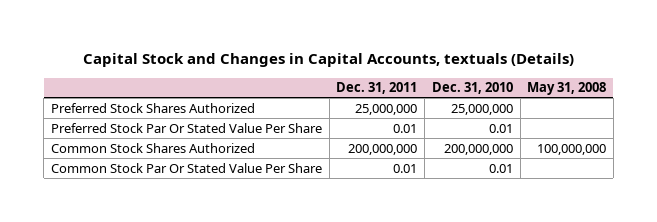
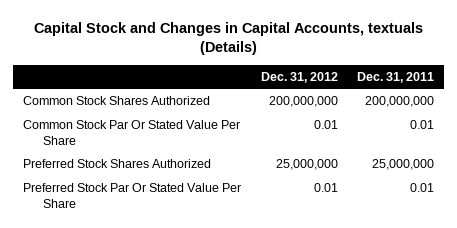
[431,82,513,95] Dec. 31, 2010 -> none
[527,82,607,96] May 31, 2008 -> none
none -> [260,71,338,83] Dec. 31, 2012
[51,102,256,113] Preferred Stock Shares Authorized -> [23,159,212,169] Preferred Stock Shares Authorized
[51,122,323,133] Preferred Stock Par Or Stated Value Per Share -> [23,183,242,208] Preferred Stock Par Or Stated Value Per Share

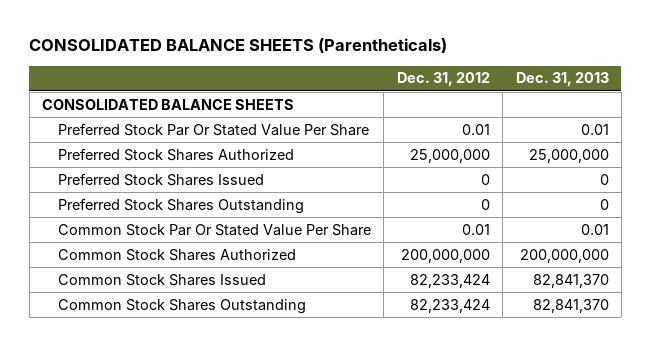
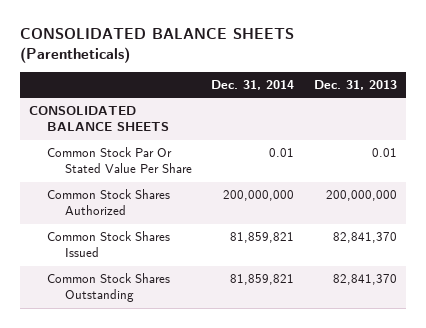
[396,72,490,87] Dec. 31, 2012 -> none
none -> [211,79,295,90] Dec. 31, 2014
[57,122,369,136] Preferred Stock Par Or Stated Value Per Share -> none
[57,147,294,161] Preferred Stock Shares Authorized -> none
[57,172,264,186] Preferred Stock Shares Issued -> none
[57,197,304,214] Preferred Stock Shares Outstanding -> none

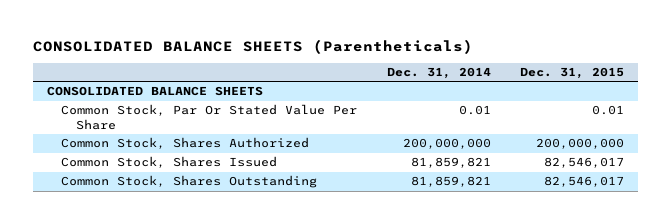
[313,79,397,90] Dec. 31, 2013 -> none
none -> [519,67,624,80] Dec. 31, 2015
[47,147,193,174] Common Stock Par Or Stated Value Per Share -> [61,104,358,131] Common Stock, Par Or Stated Value Per Share
[47,189,171,216] Common Stock Shares Authorized -> [61,137,310,150] Common Stock, Shares Authorized
[47,231,171,258] Common Stock Shares Issued -> [61,156,278,169] Common Stock, Shares Issued
[47,273,171,303] Common Stock Shares Outstanding -> [61,175,318,189] Common Stock, Shares Outstanding

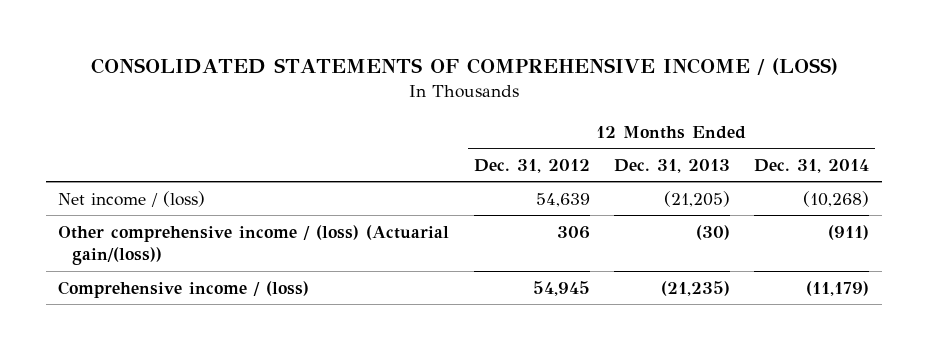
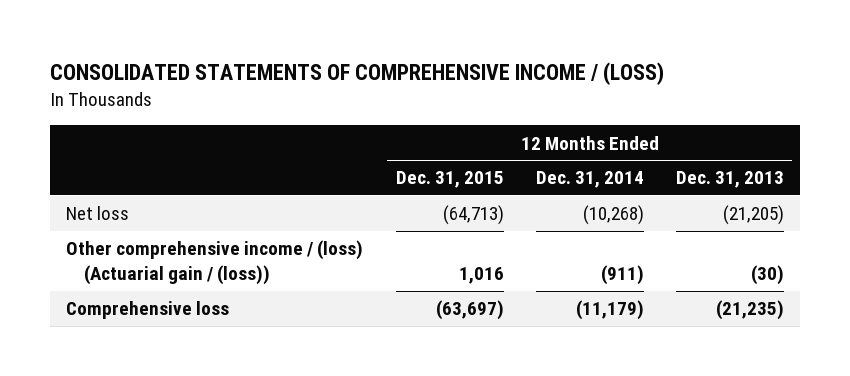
[473,158,590,173] Dec. 31, 2012 -> none
none -> [395,171,504,189] Dec. 31, 2015
[58,190,206,207] Net income / (loss) -> [66,206,130,221] Net loss
[58,224,450,266] Other comprehensive income / (loss) (Actuarial gain/(loss)) -> [66,240,364,286] Other comprehensive income / (loss) (Actuarial gain / (loss))
[58,280,310,298] Comprehensive income / (loss) -> [66,301,230,320] Comprehensive loss

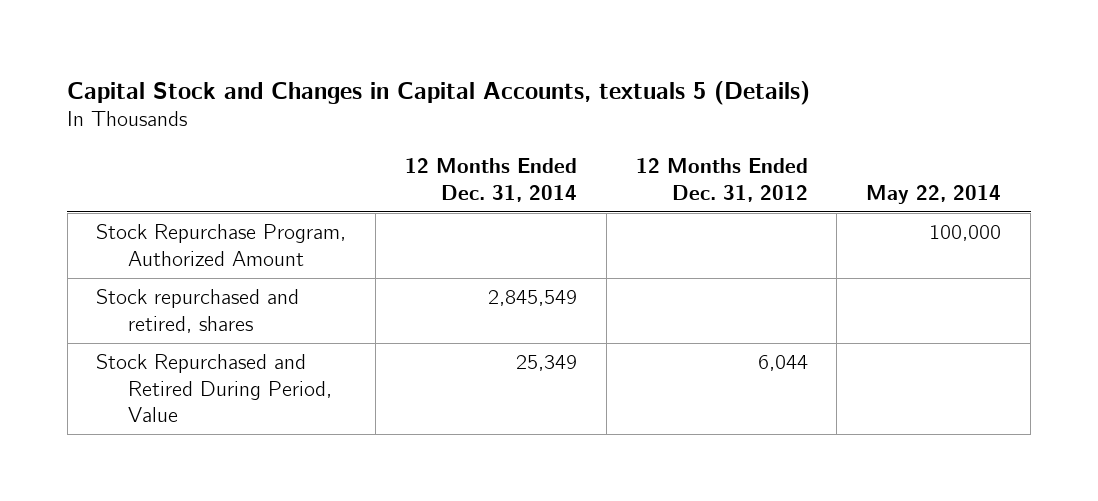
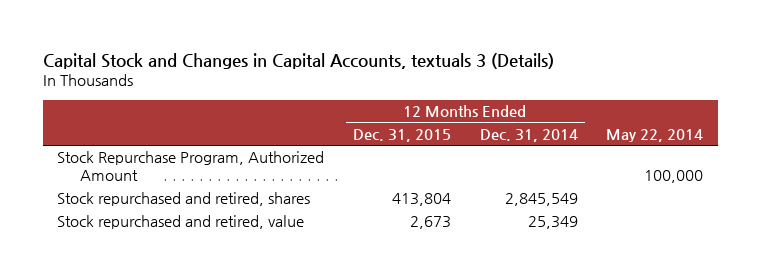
[67,80,811,105] Capital Stock and Changes in Capital Accounts, textuals 5 (Details) -> [42,52,554,69] Capital Stock and Changes in Capital Accounts, textuals 3 (Details)
[635,158,808,202] 12 Months Ended Dec. 31, 2012 -> none
none -> [352,129,451,143] Dec. 31, 2015
[96,354,332,423] Stock Repurchased and Retired During Period, Value -> [57,215,305,230] Stock repurchased and retired, value

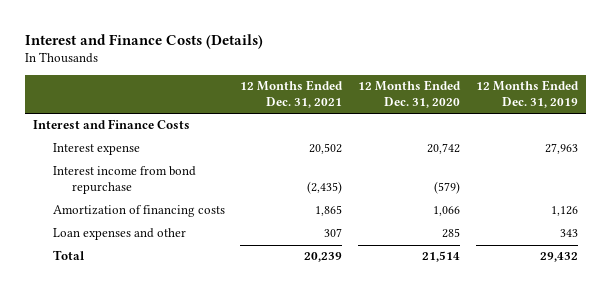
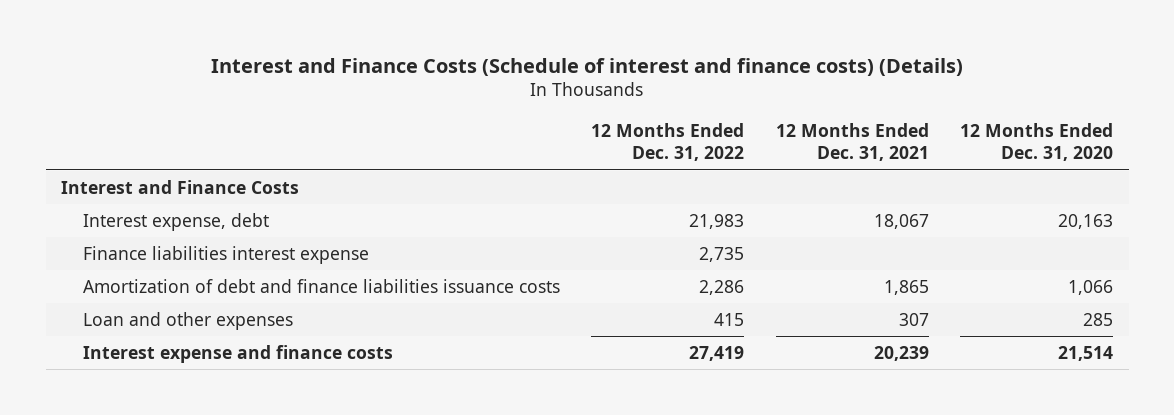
[24,33,263,49] Interest and Finance Costs (Details) -> [211,57,964,76] Interest and Finance Costs (Schedule of interest and finance costs) (Details)
[476,80,580,109] 12 Months Ended Dec. 31, 2019 -> none
none -> [591,122,745,162] 12 Months Ended Dec. 31, 2022
[52,166,196,195] Interest income from bond repurchase -> none
[52,143,140,156] Interest expense -> [83,213,270,232] Interest expense, debt
[309,143,343,155] 20,502 -> [873,214,929,230] 18,067
[427,143,461,155] 20,742 -> [1058,214,1114,230] 20,163
none -> [83,246,370,265] Finance liabilities interest expense
[52,205,225,218] Amortization of financing costs -> [83,279,561,294] Amortization of debt and finance liabilities issuance costs
[52,228,186,241] Loan expenses and other -> [83,312,294,331] Loan and other expenses
[52,250,85,261] Total -> [83,345,394,364] Interest expense and finance costs

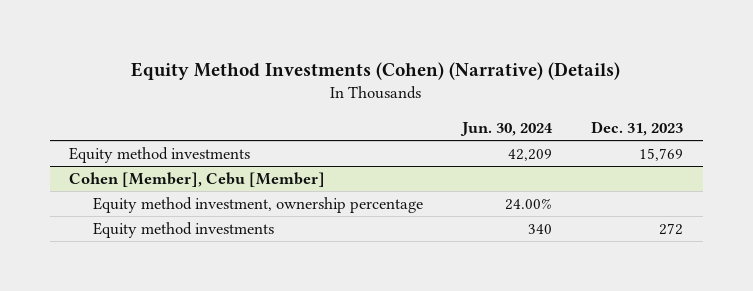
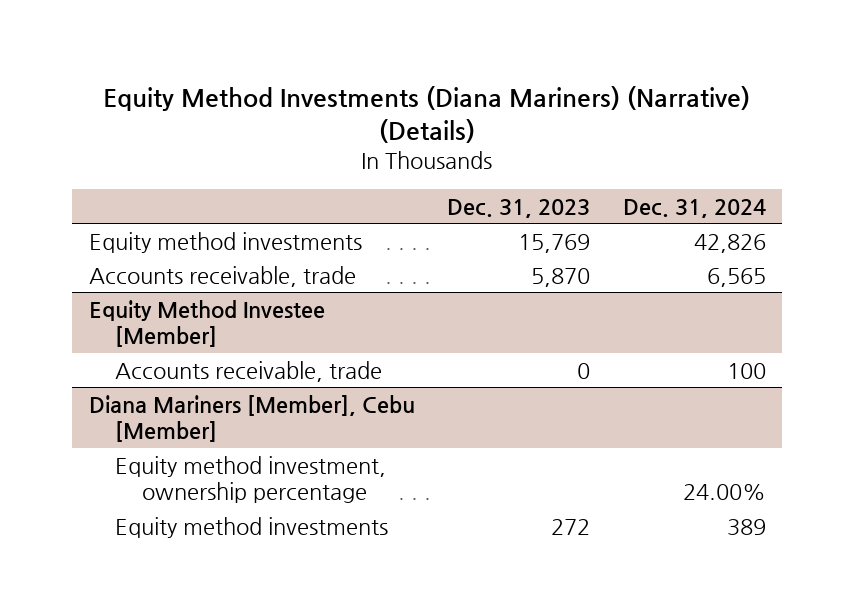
[131,61,621,80] Equity Method Investments (Cohen) (Narrative) (Details) -> [103,85,751,143] Equity Method Investments (Diana Mariners) (Narrative) (Details)
[460,121,554,136] Jun. 30, 2024 -> none
none -> [623,198,767,218] Dec. 31, 2024
[69,172,326,188] Cohen [Member], Cebu [Member] -> none
none -> [88,265,356,287] Accounts receivable, trade
none -> [88,299,325,348] Equity Method Investee [Member]
none -> [115,360,383,382] Accounts receivable, trade
none -> [88,394,415,443] Diana Mariners [Member], Cebu [Member]

